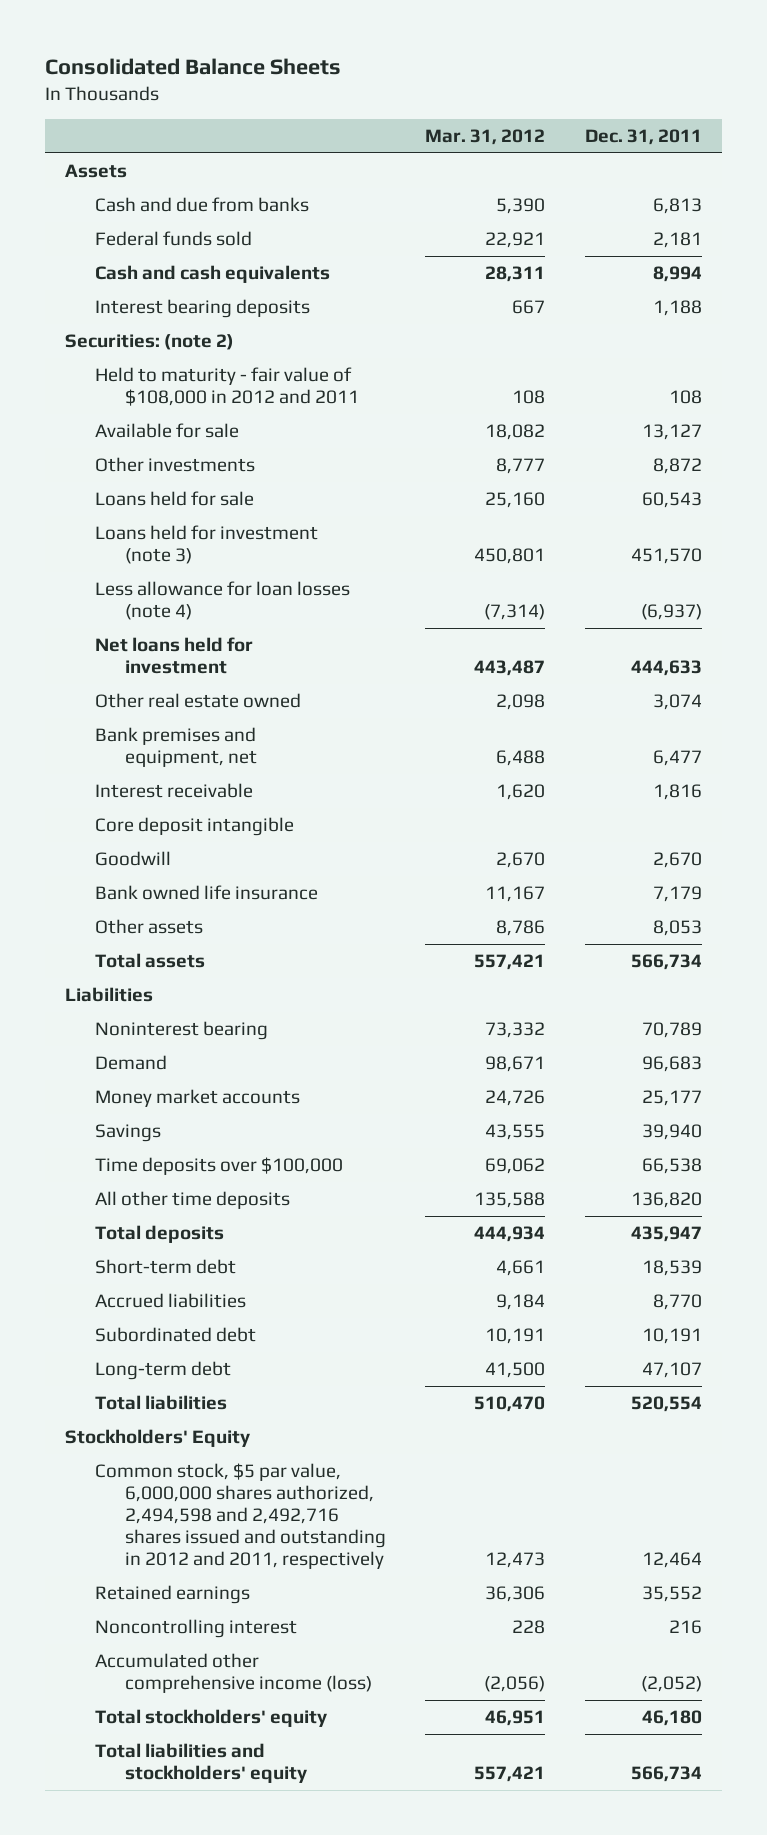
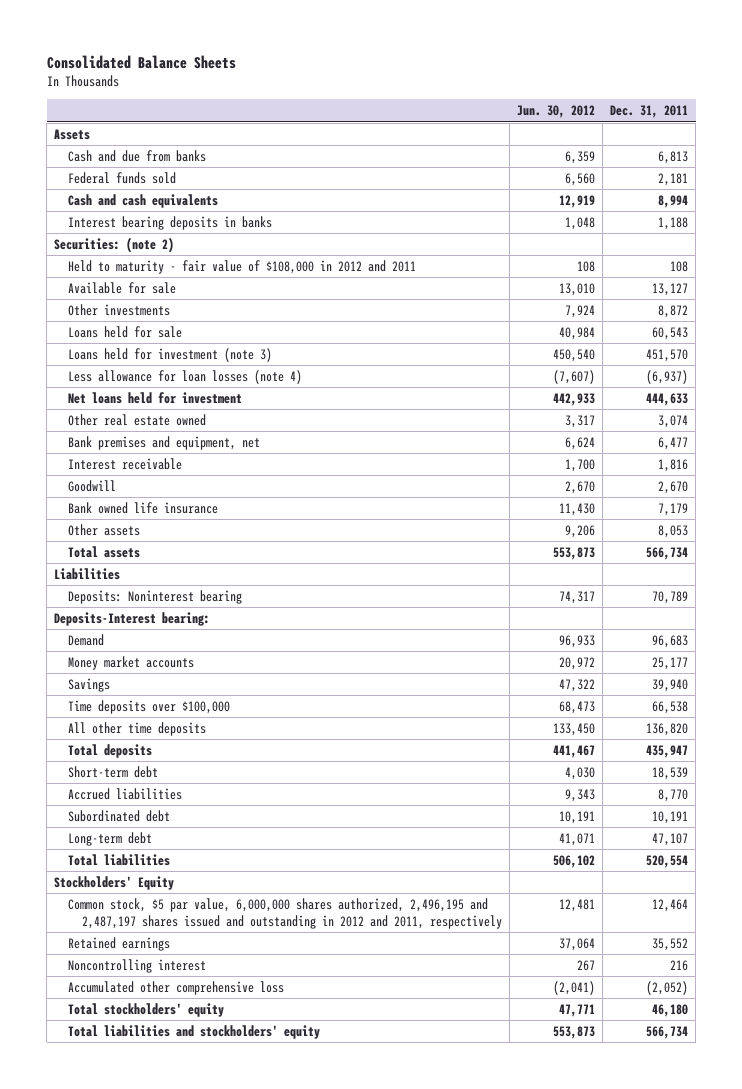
[425,129,546,146] Mar. 31, 2012 -> none
none -> [516,105,595,119] Jun. 30, 2012
[94,299,310,319] Interest bearing deposits -> [67,215,272,230] Interest bearing deposits in banks
[94,817,294,837] Core deposit intangible -> none
[94,1021,268,1041] Noninterest bearing -> [67,589,242,604] Deposits: Noninterest bearing
none -> [54,611,211,626] Deposits-Interest bearing:
[94,1463,386,1570] Common stock, $5 par value, 6,000,000 shares authorized, 2,494,598 and 2,492,716 shares issued and outstanding in 2012 and 2011, respectively -> [67,897,502,929] Common stock, $5 par value, 6,000,000 shares authorized, 2,496,195 and 2,487,197 shares issued and outstanding in 2012 and 2011, respectively
[94,1653,372,1694] Accumulated other comprehensive income (loss) -> [67,980,284,995] Accumulated other comprehensive loss

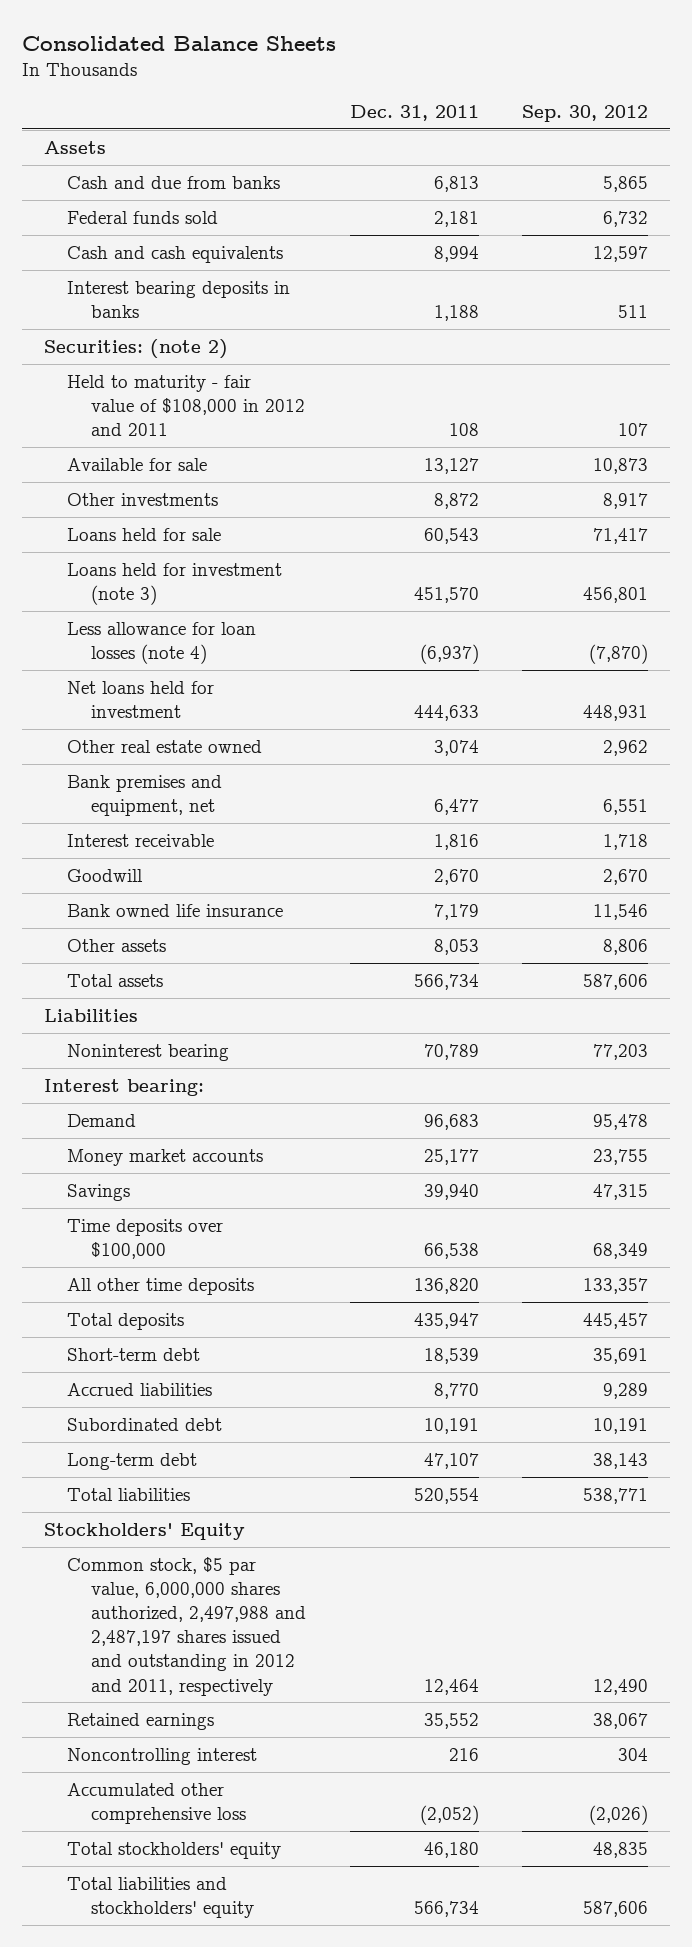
[516,105,595,119] Jun. 30, 2012 -> none
none -> [522,105,649,123] Sep. 30, 2012
[67,589,242,604] Deposits: Noninterest bearing -> [67,1043,230,1061] Noninterest bearing
[54,611,211,626] Deposits-Interest bearing: -> [43,1078,204,1096] Interest bearing:
[67,897,502,929] Common stock, $5 par value, 6,000,000 shares authorized, 2,496,195 and 2,487,197 shares issued and outstanding in 2012 and 2011, respectively -> [67,1556,306,1696] Common stock, $5 par value, 6,000,000 shares authorized, 2,497,988 and 2,487,197 shares issued and outstanding in 2012 and 2011, respectively

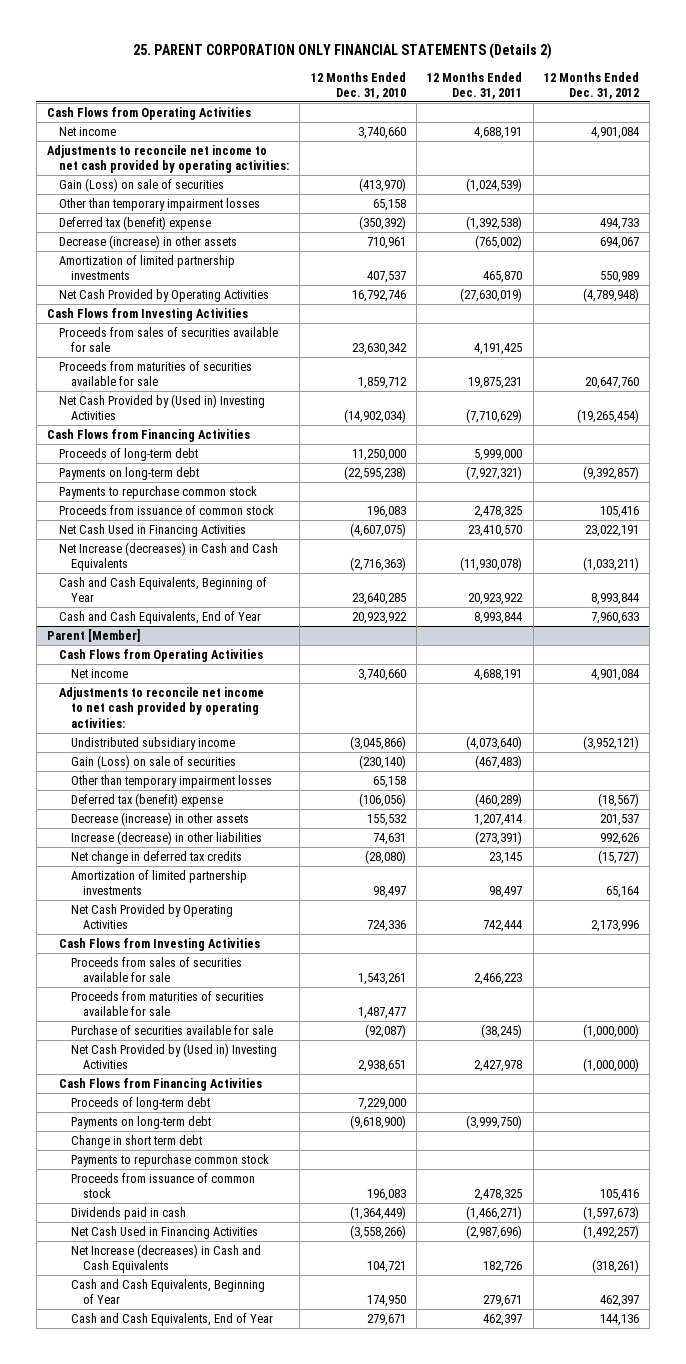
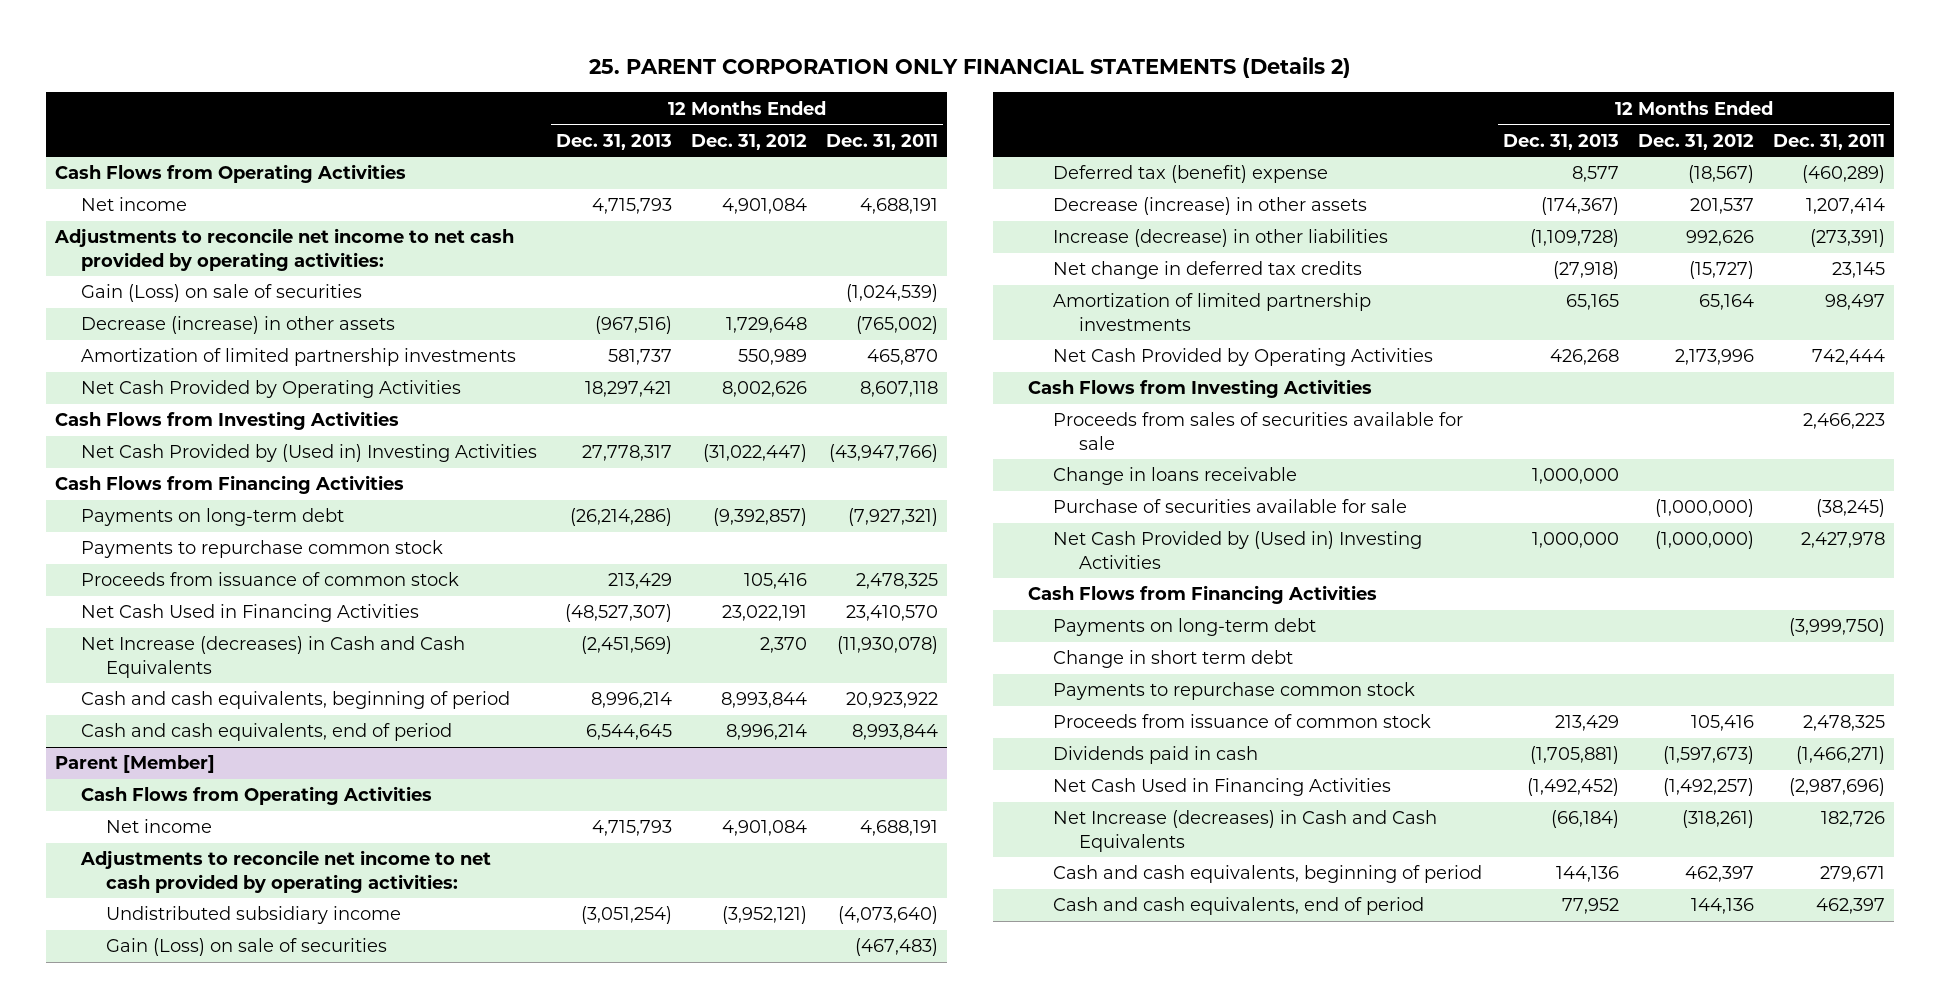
[310,71,406,99] 12 Months Ended Dec. 31, 2010 -> none
none -> [555,133,672,150] Dec. 31, 2013
[59,197,261,211] Other than temporary impairment losses -> none
[59,215,212,230] Deferred tax (benefit) expense -> none
[599,236,639,249] 694,067 -> [725,317,807,334] 1,729,648
[460,287,523,302] (27,630,019) -> [859,381,938,398] 8,607,118
[582,287,639,302] (4,789,948) -> [721,381,807,398] 8,002,626
[59,326,279,353] Proceeds from sales of securities available for sale -> none
[59,360,253,387] Proceeds from maturities of securities available for sale -> none
[466,409,523,424] (7,710,629) -> [828,444,938,463] (43,947,766)
[576,409,639,424] (19,265,454) -> [702,444,807,463] (31,022,447)
[59,447,199,461] Proceeds of long-term debt -> none
[582,557,639,572] (1,033,211) -> [759,637,807,654] 2,370
[59,576,268,603] Cash and Cash Equivalents, Beginning of Year -> [80,691,510,710] Cash and cash equivalents, beginning of period
[59,610,262,624] Cash and Cash Equivalents, End of Year -> [80,723,452,742] Cash and cash equivalents, end of period
[590,611,639,624] 7,960,633 -> [725,724,807,741] 8,996,214
[70,774,272,788] Other than temporary impairment losses -> none
[70,990,264,1017] Proceeds from maturities of securities available for sale -> none
none -> [1053,467,1298,486] Change in loans receivable
[70,1096,210,1110] Proceeds of long-term debt -> none
[70,1278,265,1305] Cash and Cash Equivalents, Beginning of Year -> [1053,865,1483,884] Cash and cash equivalents, beginning of period
[70,1312,273,1326] Cash and Cash Equivalents, End of Year -> [1053,897,1425,916] Cash and cash equivalents, end of period

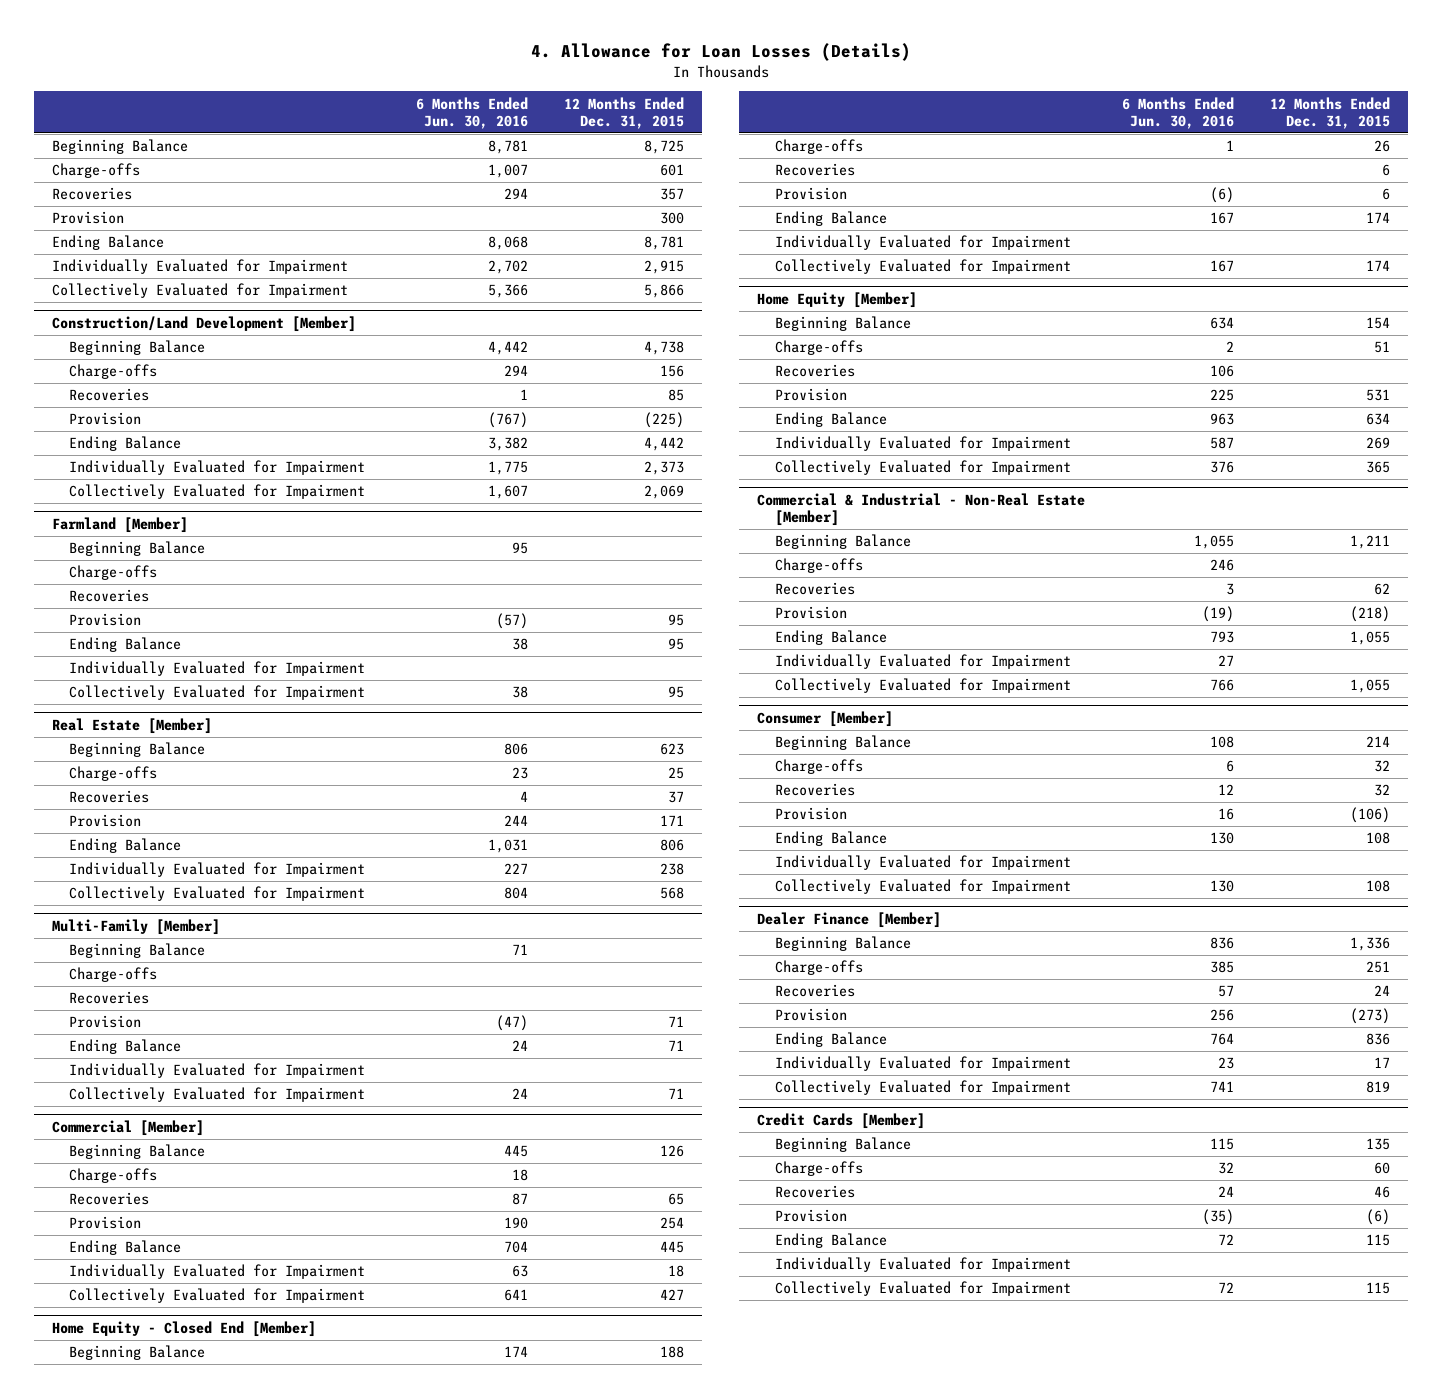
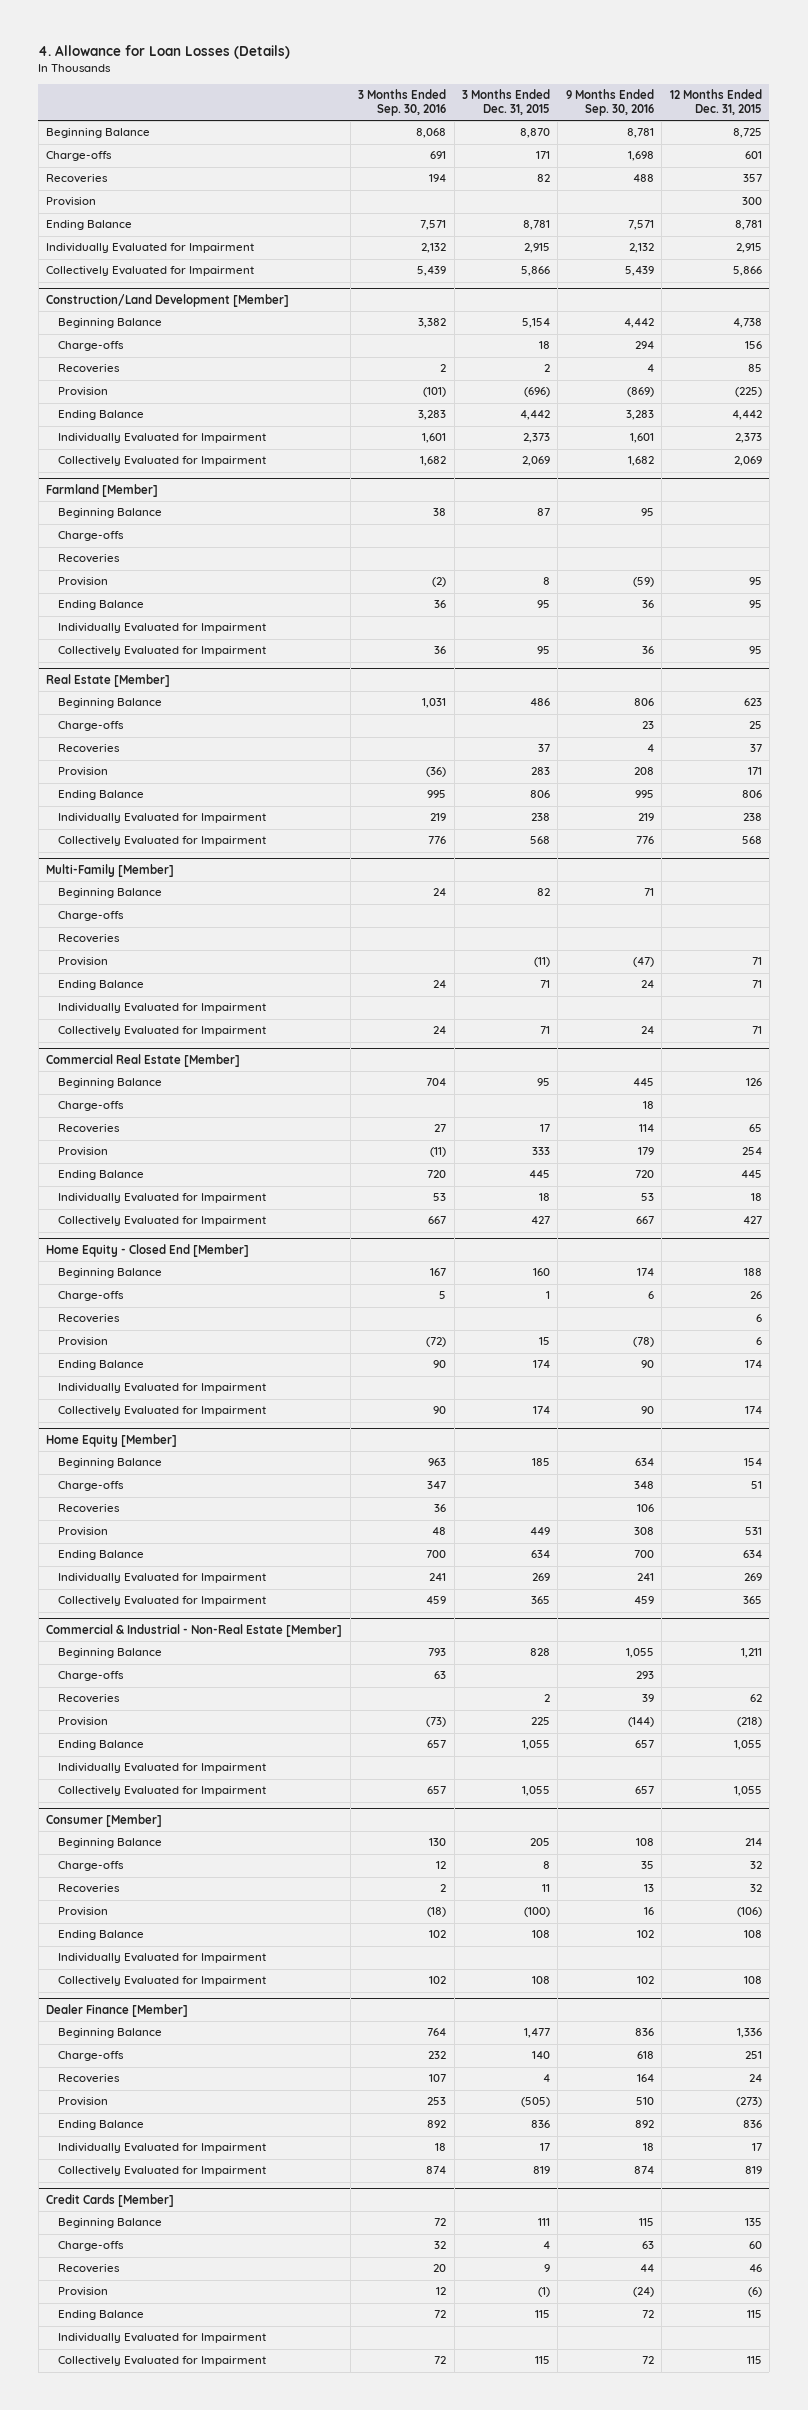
[416,96,529,129] 6 Months Ended Jun. 30, 2016 -> none
none -> [358,89,447,116] 3 Months Ended Sep. 30, 2016
none -> [461,89,550,115] 3 Months Ended Dec. 31, 2015
none -> [565,89,654,116] 9 Months Ended Sep. 30, 2016
[52,1119,205,1136] Commercial [Member] -> [46,1054,241,1068] Commercial Real Estate [Member]

